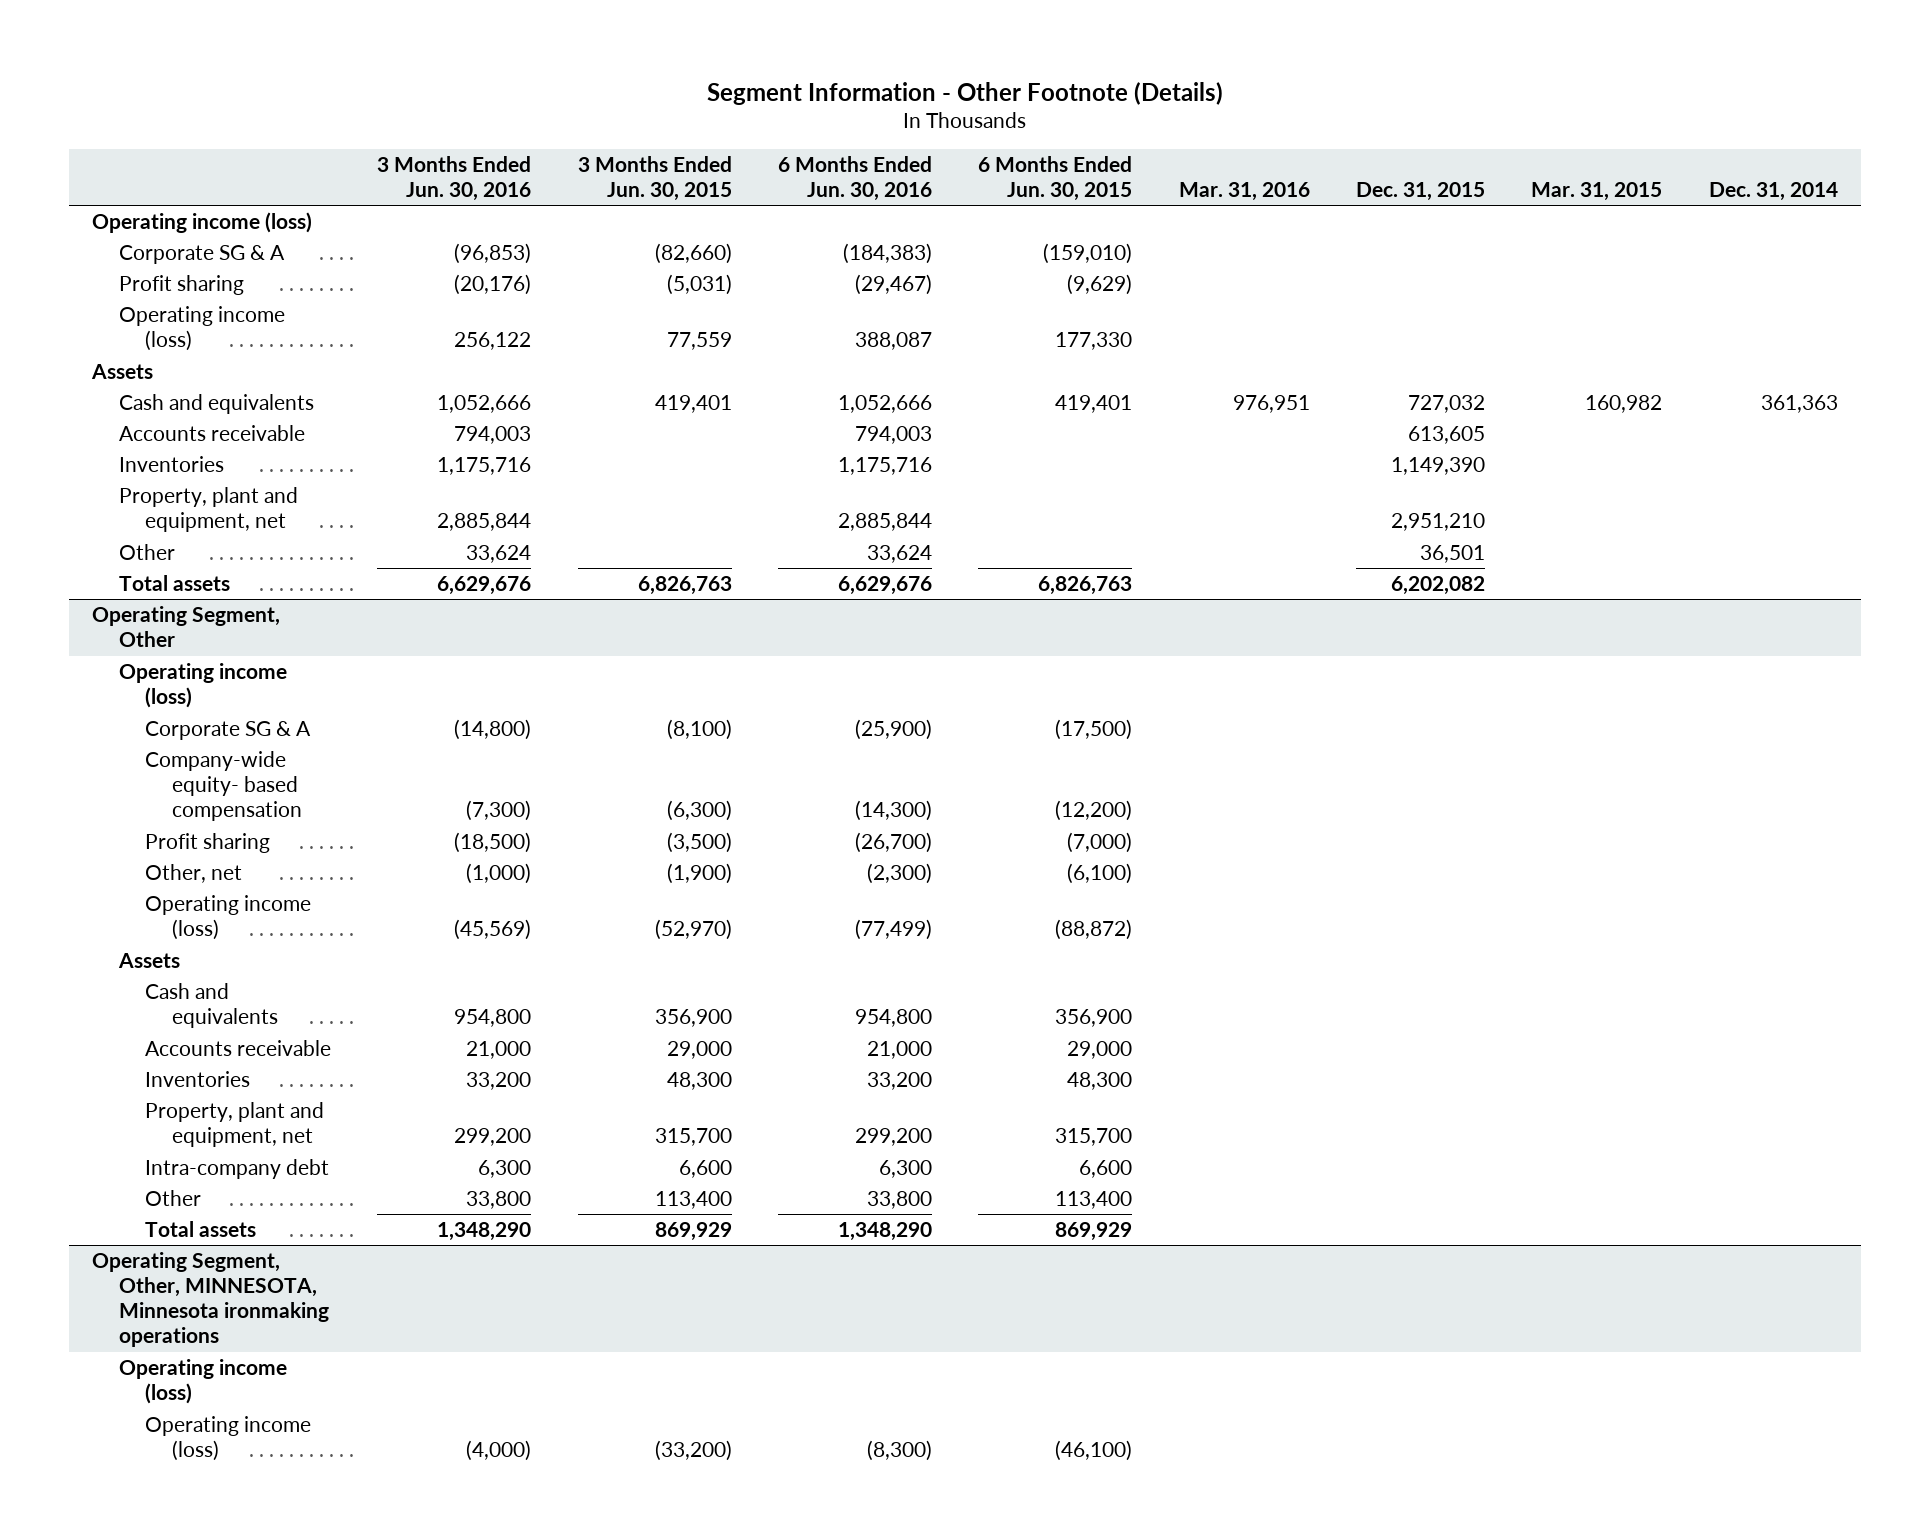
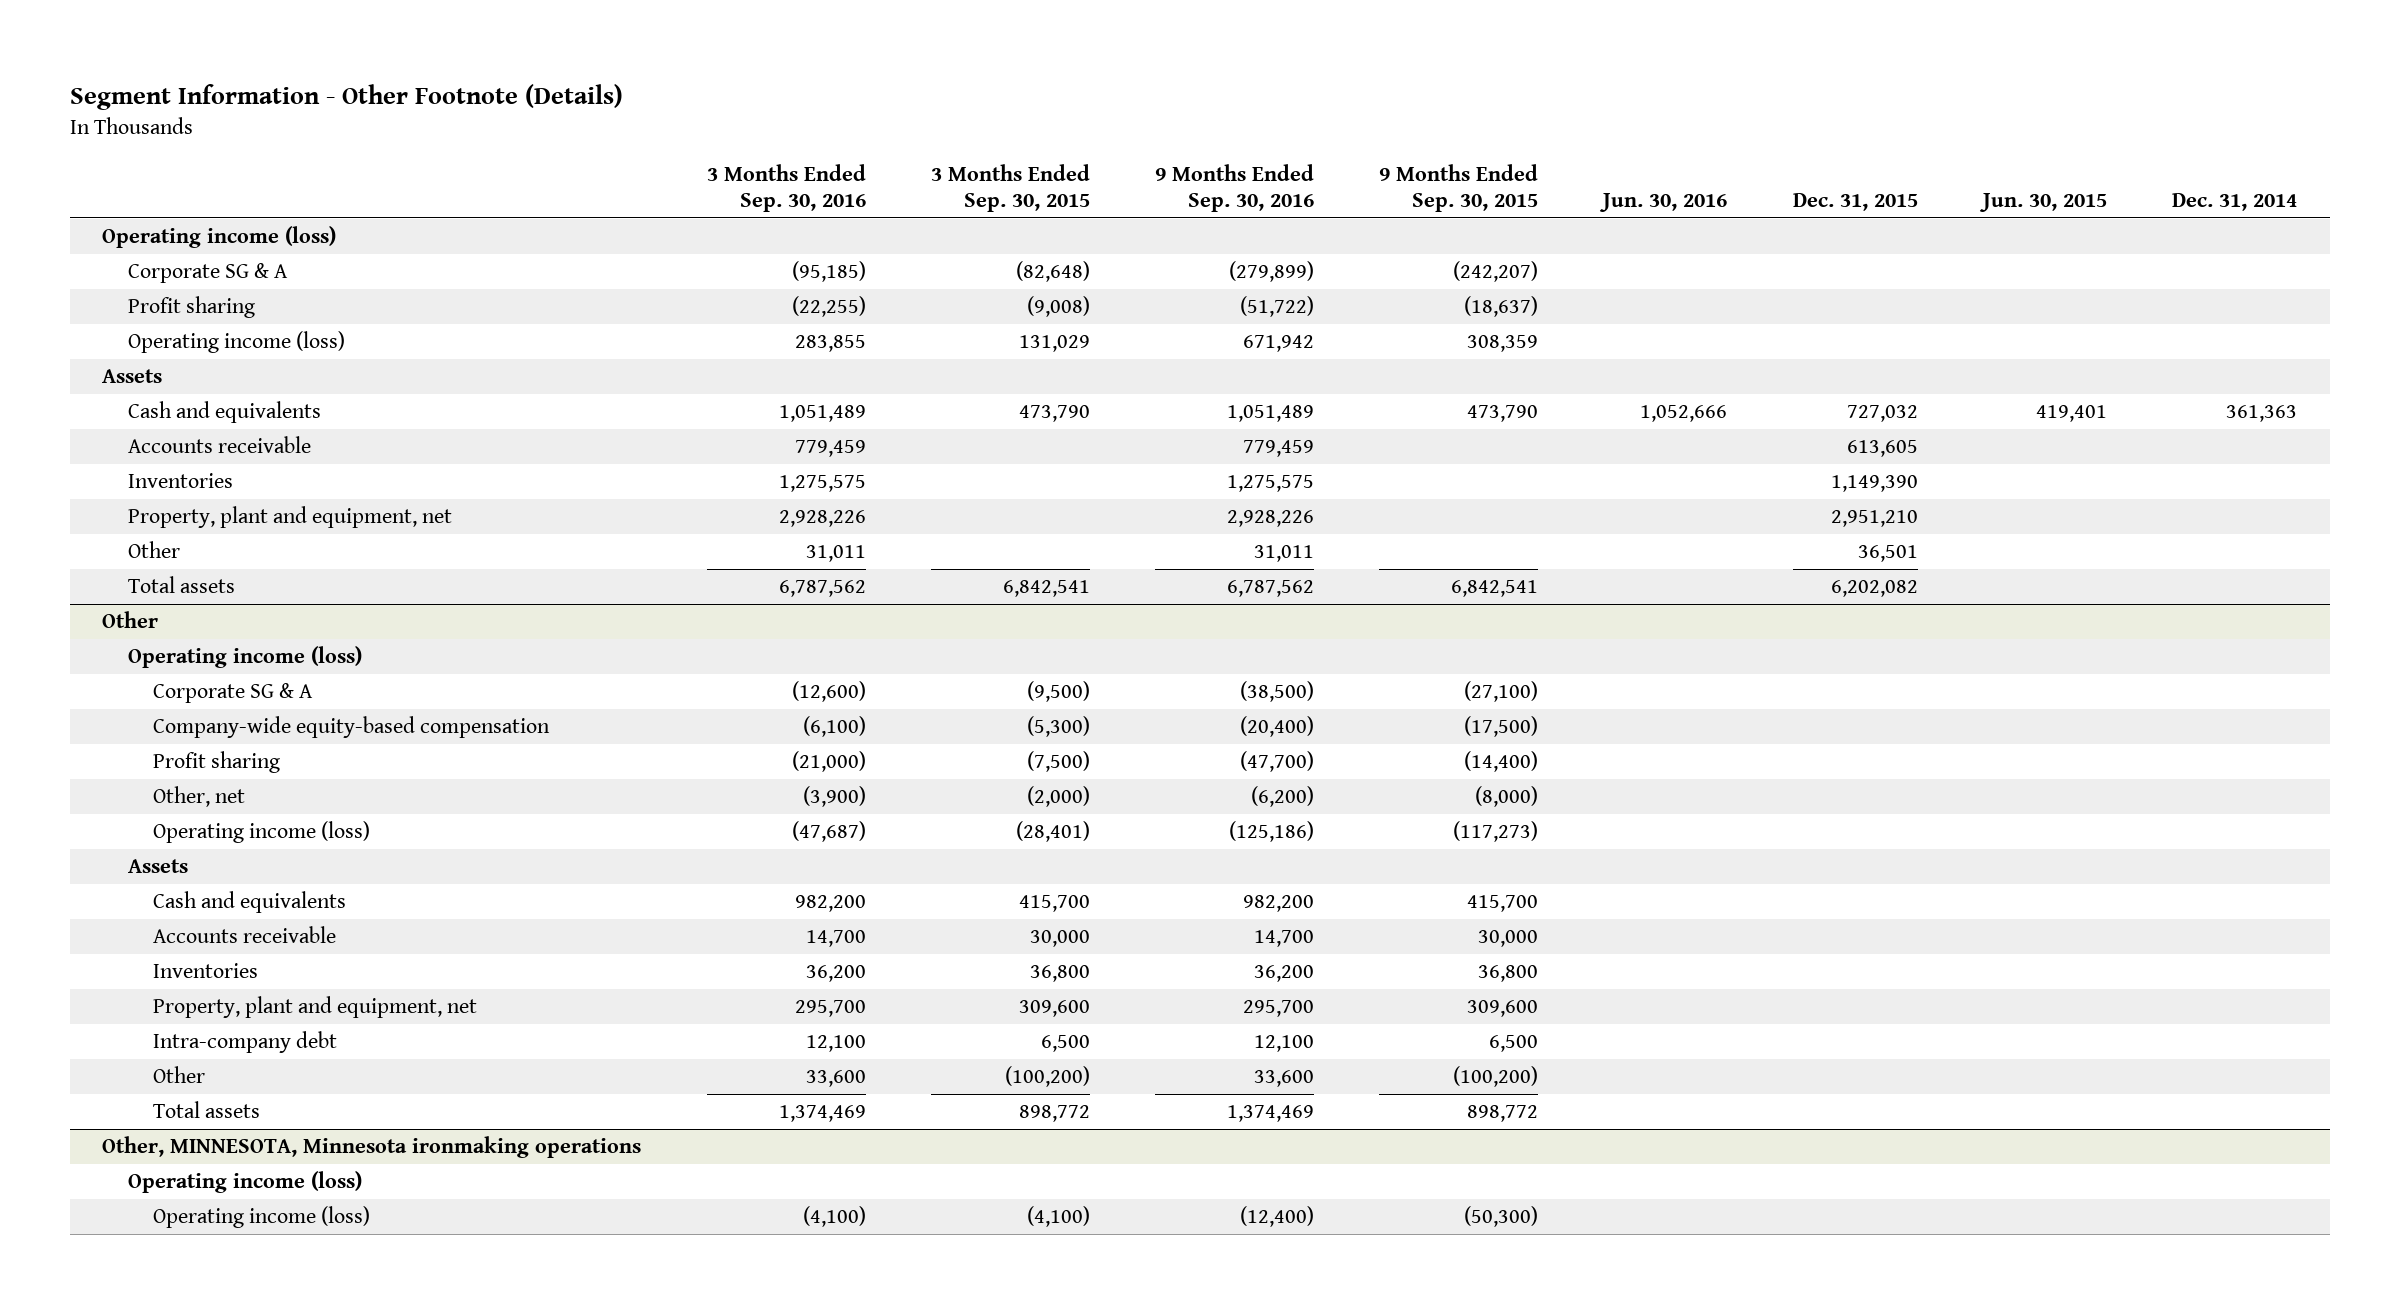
[377,155,532,201] 3 Months Ended Jun. 30, 2016 -> none
[577,155,732,201] 3 Months Ended Jun. 30, 2015 -> none
[778,155,933,201] 6 Months Ended Jun. 30, 2016 -> none
[978,155,1133,201] 6 Months Ended Jun. 30, 2015 -> none
[1178,181,1310,201] Mar. 31, 2016 -> none
[1531,181,1663,201] Mar. 31, 2015 -> none
none -> [706,163,866,213] 3 Months Ended Sep. 30, 2016
none -> [930,163,1090,213] 3 Months Ended Sep. 30, 2015
none -> [1155,163,1315,213] 9 Months Ended Sep. 30, 2016
none -> [1379,163,1539,213] 9 Months Ended Sep. 30, 2015
none -> [1599,193,1728,213] Jun. 30, 2016
none -> [1978,193,2107,213] Jun. 30, 2015
[92,606,281,648] Operating Segment, Other -> [102,611,159,629] Other
[145,751,302,822] Company-wide equity- based compensation -> [152,716,550,739] Company-wide equity-based compensation
[92,1252,329,1348] Operating Segment, Other, MINNESOTA, Minnesota ironmaking operations -> [102,1136,642,1159] Other, MINNESOTA, Minnesota ironmaking operations

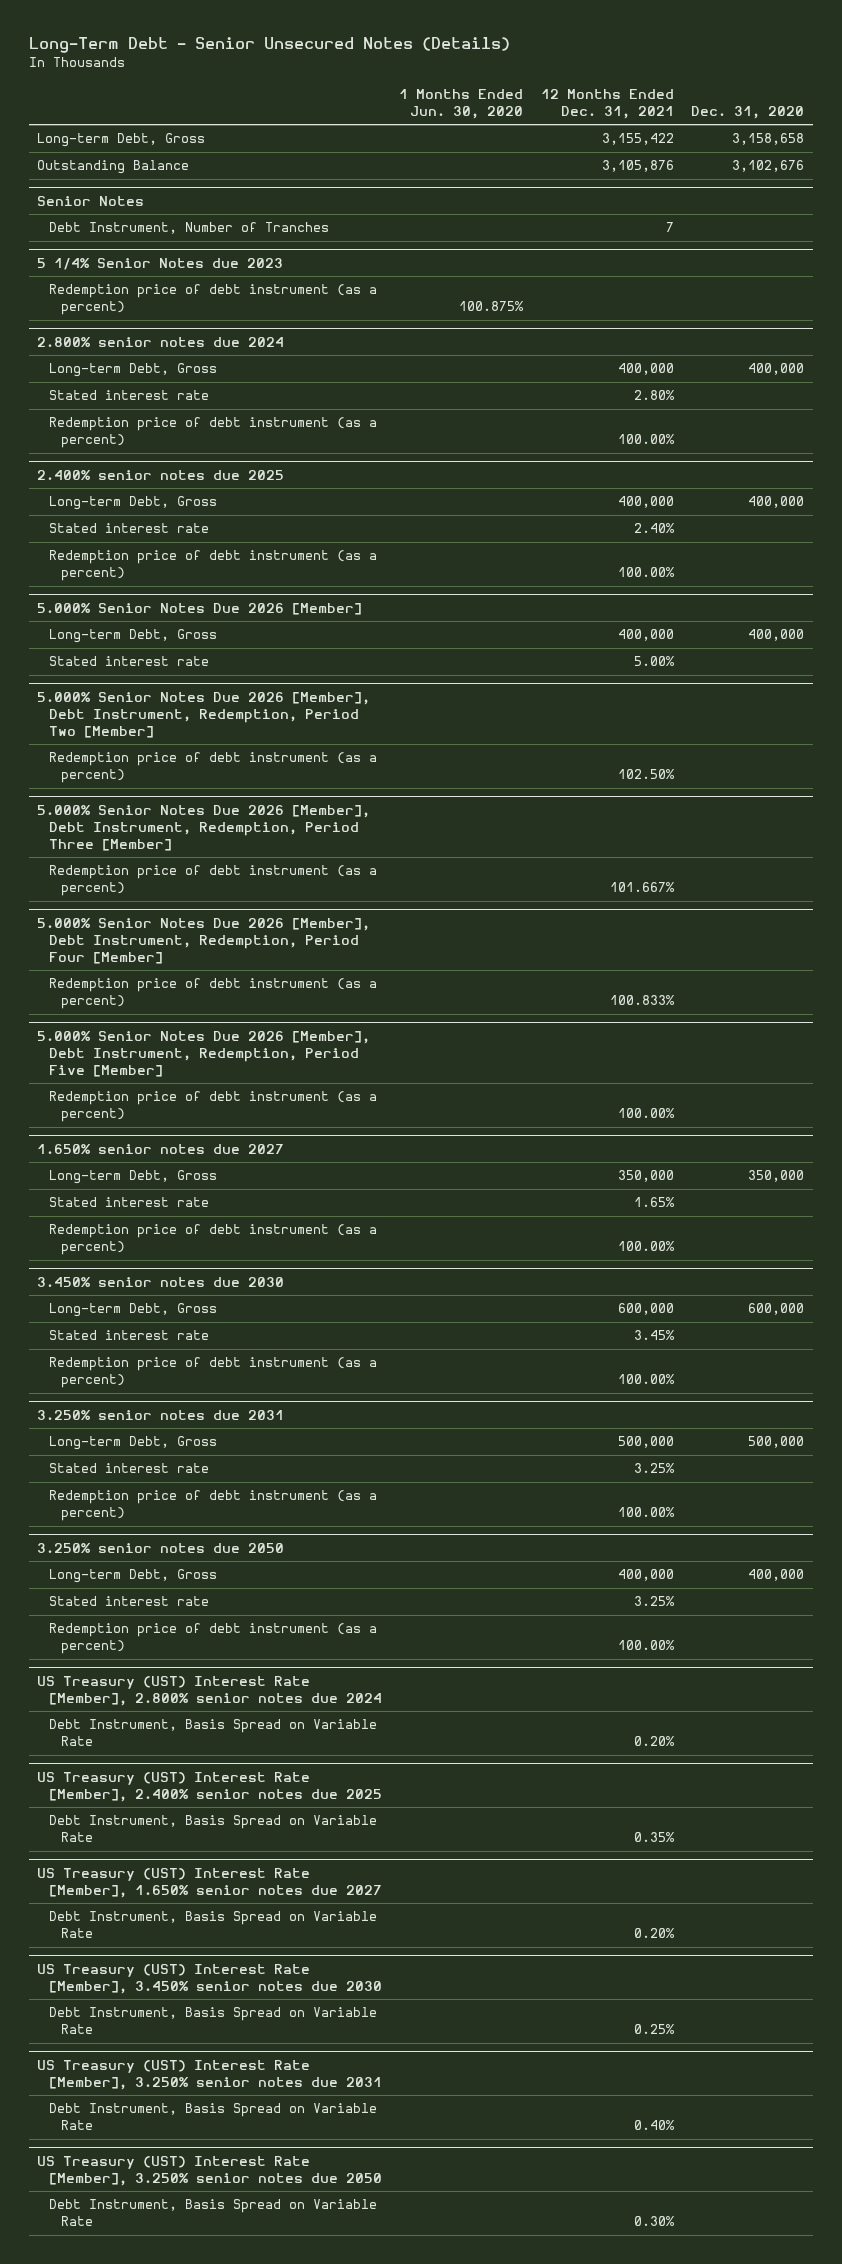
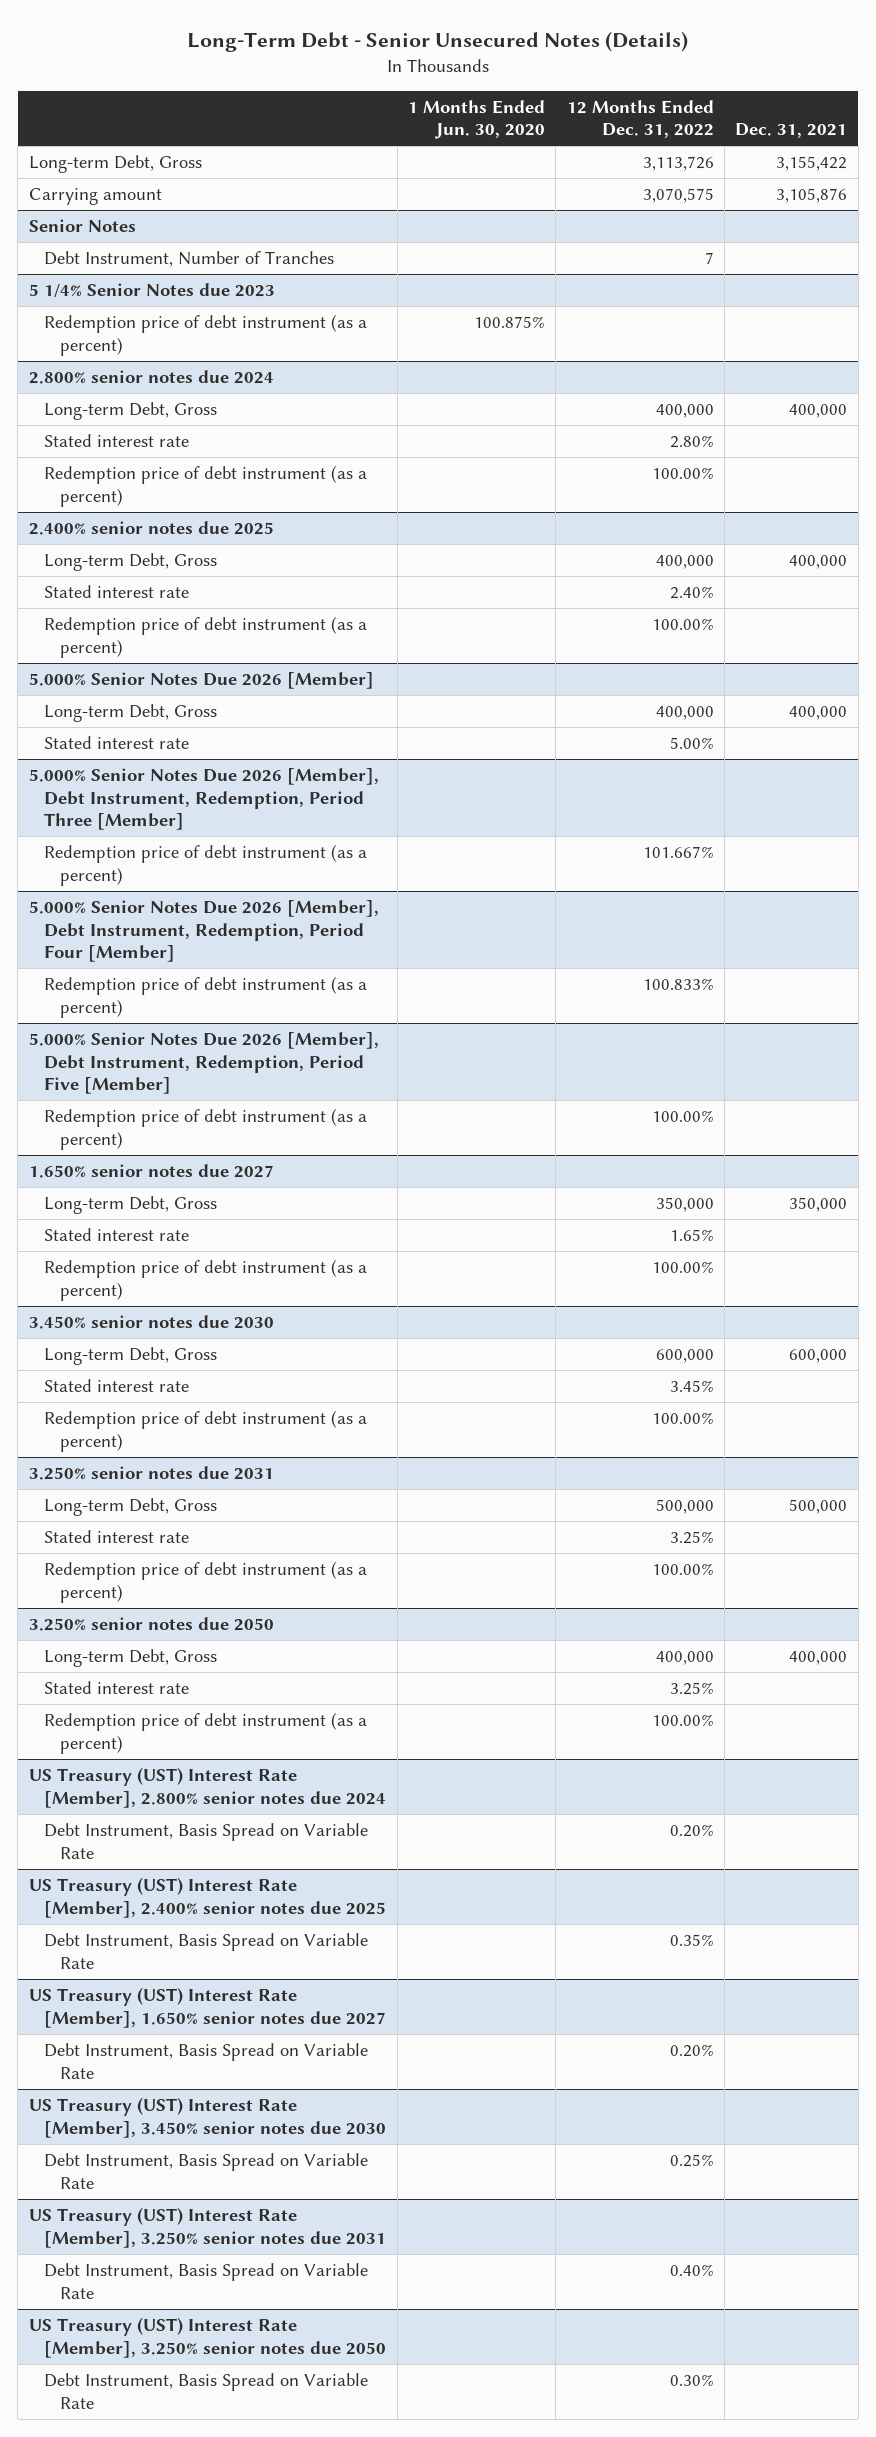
[540,88,674,119] 12 Months Ended Dec. 31, 2021 -> none
[691,105,805,119] Dec. 31, 2020 -> none
none -> [566,99,714,139] 12 Months Ended Dec. 31, 2022
none -> [735,123,848,139] Dec. 31, 2021
[37,160,190,175] Outstanding Balance -> [28,188,162,206] Carrying amount
[37,691,371,738] 5.000% Senior Notes Due 2026 [Member], Debt Instrument, Redemption, Period Two [Member] -> none
[49,752,378,784] Redemption price of debt instrument (as a percent) -> none

